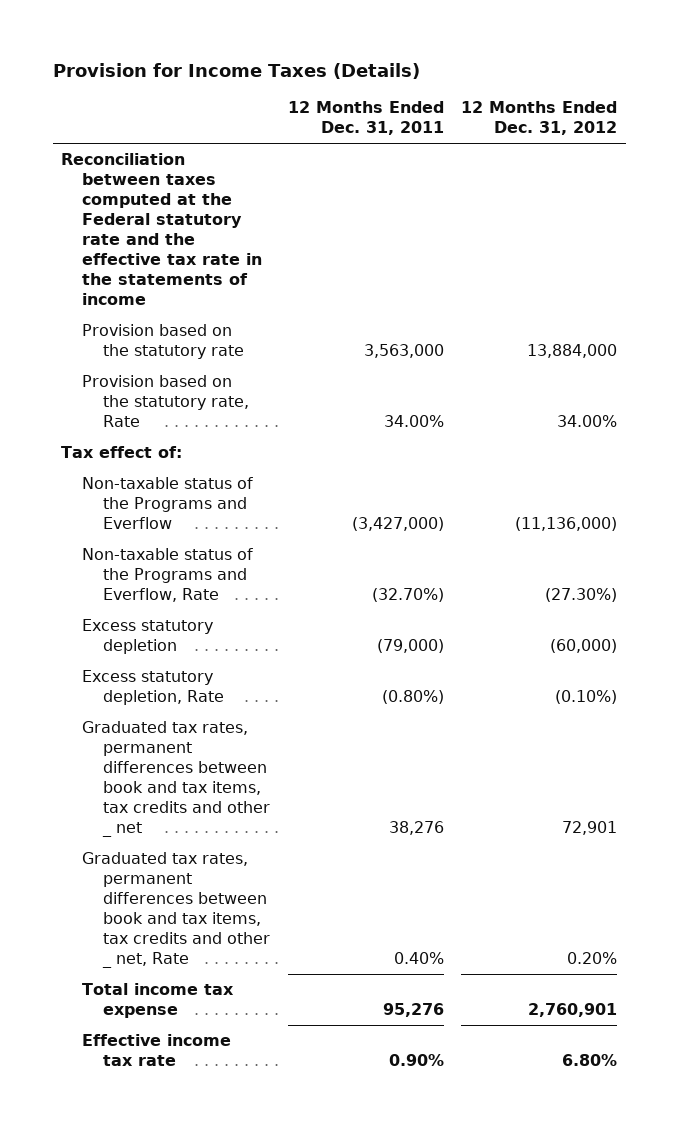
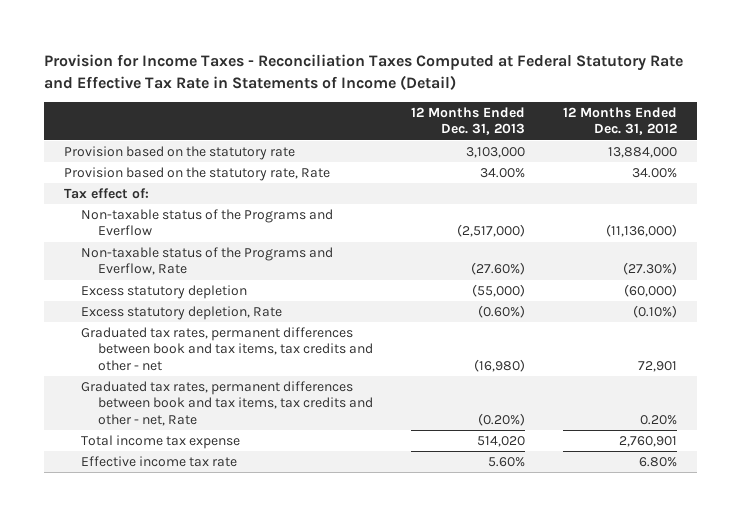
[52,62,420,79] Provision for Income Taxes (Details) -> [44,54,684,90] Provision for Income Taxes - Reconciliation Taxes Computed at Federal Statutory Rate and Effective Tax Rate in Statements of Income (Detail)
[287,101,444,136] 12 Months Ended Dec. 31, 2011 -> none
none -> [411,106,526,136] 12 Months Ended Dec. 31, 2013
[61,153,263,305] Reconciliation between taxes computed at the Federal statutory rate and the effective tax rate in the statements of income -> none
[82,721,271,837] Graduated tax rates, permanent differences between book and tax items, tax credits and other _ net -> [80,327,374,371] Graduated tax rates, permanent differences between book and tax items, tax credits and other - net
[82,852,271,968] Graduated tax rates, permanent differences between book and tax items, tax credits and other _ net, Rate -> [80,381,374,426] Graduated tax rates, permanent differences between book and tax items, tax credits and other - net, Rate

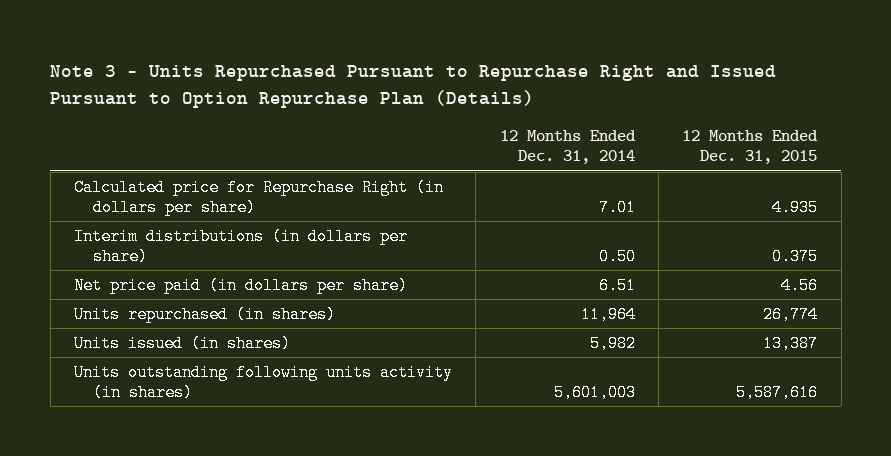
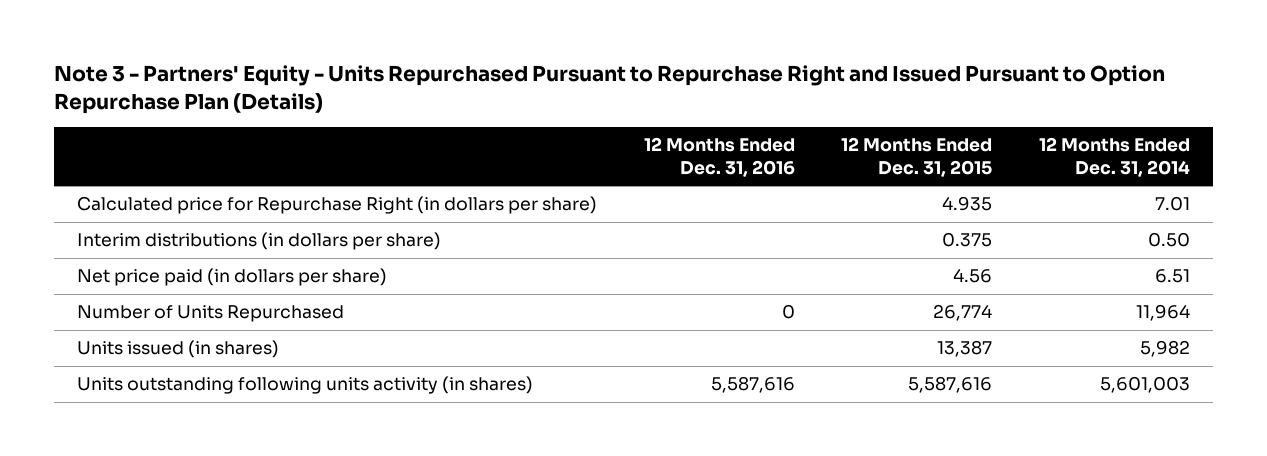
[50,65,777,109] Note 3 - Units Repurchased Pursuant to Repurchase Right and Issued Pursuant to Option Repurchase Plan (Details) -> [53,65,1165,114] Note 3 - Partners' Equity - Units Repurchased Pursuant to Repurchase Right and Issued Pursuant to Option Repurchase Plan (Details)
none -> [643,137,795,177] 12 Months Ended Dec. 31, 2016
[74,305,337,323] Units repurchased (in shares) -> [77,305,345,323] Number of Units Repurchased

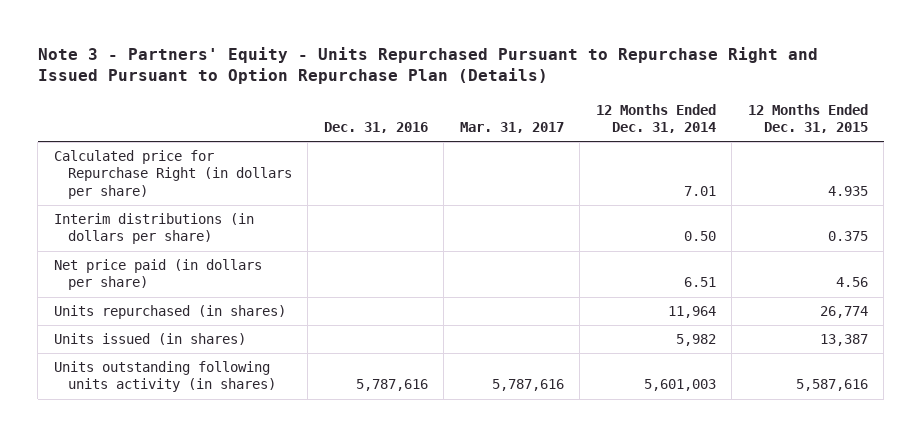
[643,137,795,177] 12 Months Ended Dec. 31, 2016 -> none
none -> [323,122,428,134] Dec. 31, 2016
none -> [459,122,564,134] Mar. 31, 2017
[77,305,345,323] Number of Units Repurchased -> [53,305,286,320] Units repurchased (in shares)

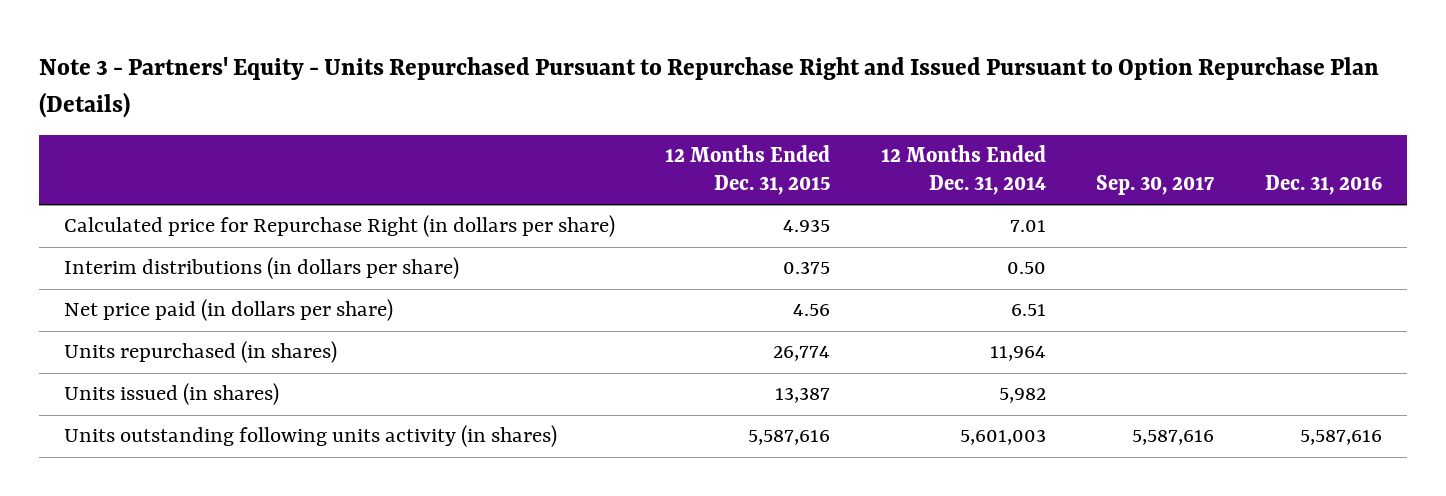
[459,122,564,134] Mar. 31, 2017 -> none
none -> [1096,175,1215,196] Sep. 30, 2017
[355,379,428,392] 5,787,616 -> [1299,430,1382,446] 5,587,616

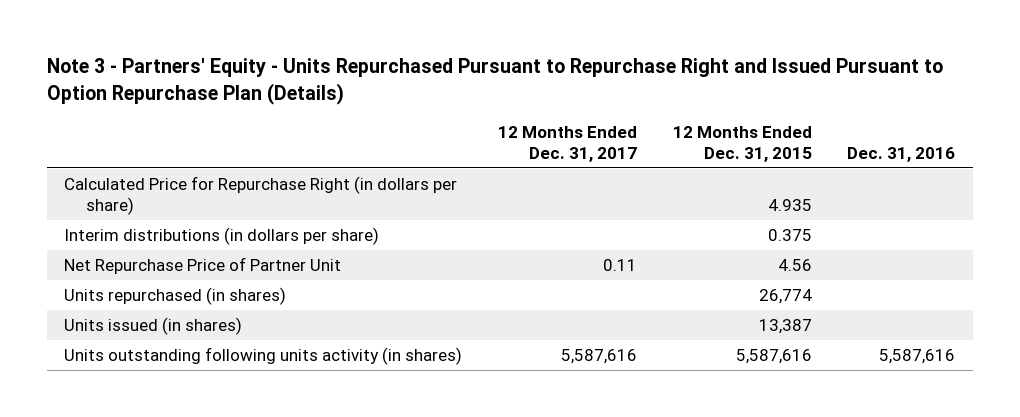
[880,145,1046,196] 12 Months Ended Dec. 31, 2014 -> none
[1096,175,1215,196] Sep. 30, 2017 -> none
none -> [497,125,637,162] 12 Months Ended Dec. 31, 2017
[63,215,615,238] Calculated price for Repurchase Right (in dollars per share) -> [64,176,458,215] Calculated Price for Repurchase Right (in dollars per share)
[63,299,393,322] Net price paid (in dollars per share) -> [64,257,342,275] Net Repurchase Price of Partner Unit

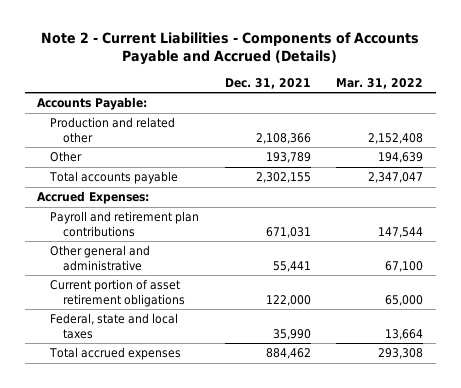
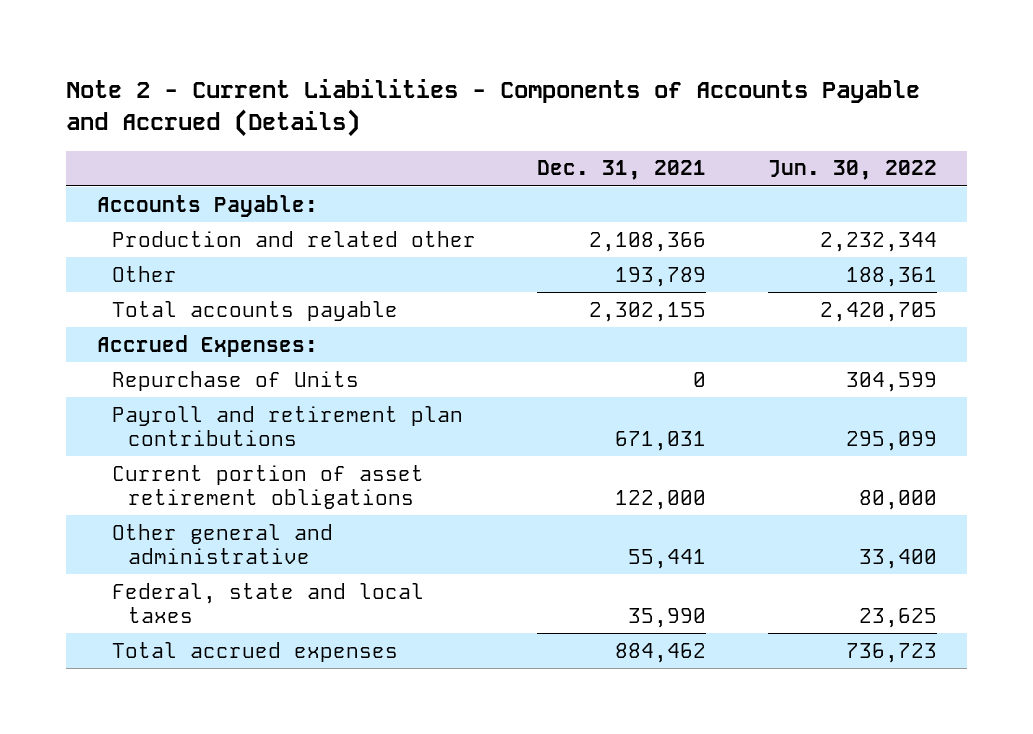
[336,77,424,89] Mar. 31, 2022 -> none
none -> [767,160,937,181] Jun. 30, 2022
none -> [112,370,360,391] Repurchase of Units
[50,245,151,271] Other general and administrative -> [112,523,334,564] Other general and administrative

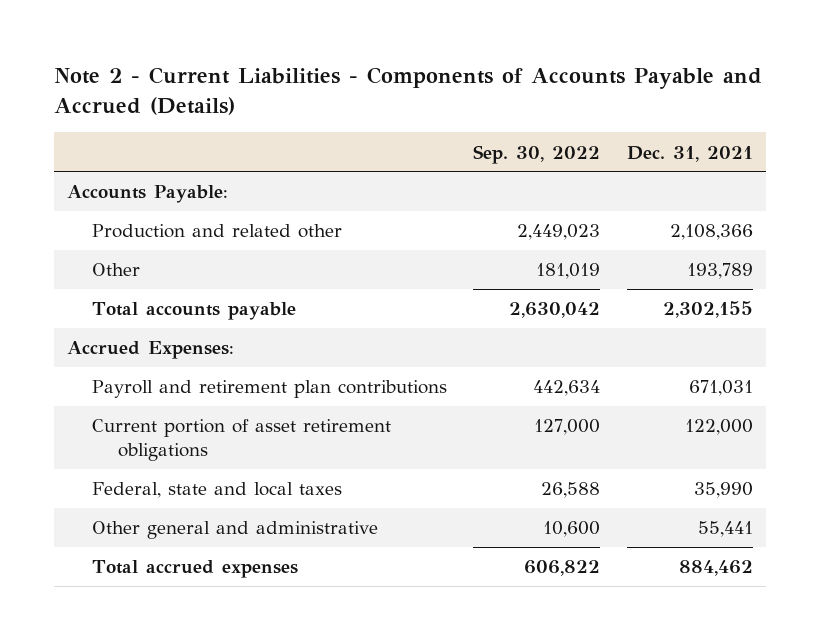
[767,160,937,181] Jun. 30, 2022 -> none
none -> [473,144,601,164] Sep. 30, 2022
[112,370,360,391] Repurchase of Units -> none
[112,523,334,564] Other general and administrative -> [92,521,379,540] Other general and administrative

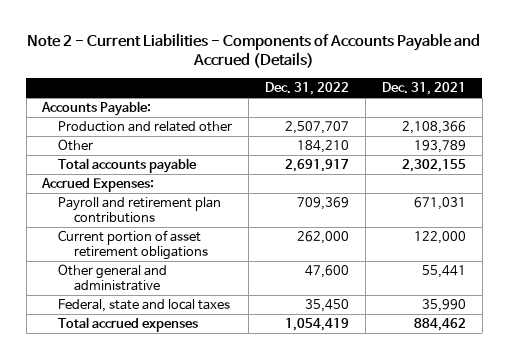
[473,144,601,164] Sep. 30, 2022 -> none
none -> [265,81,350,95] Dec. 31, 2022
[92,482,343,499] Federal, state and local taxes -> [58,299,231,313] Federal, state and local taxes

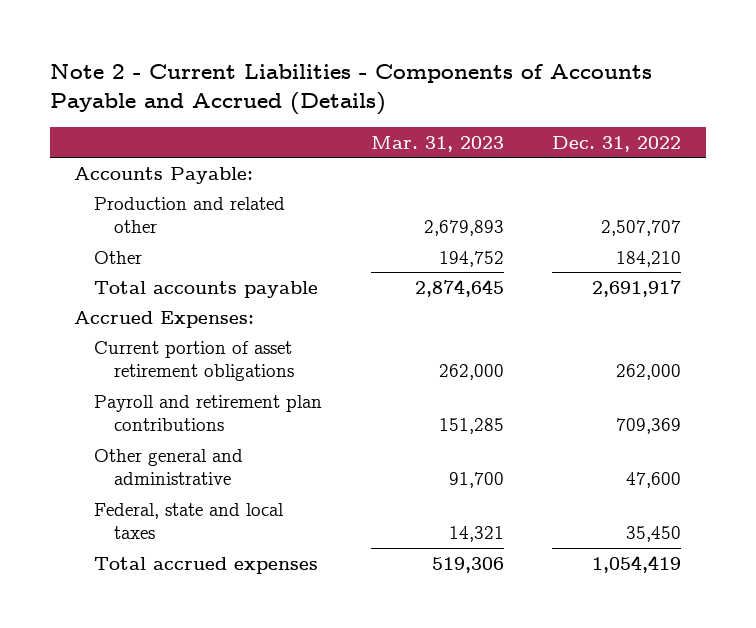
[381,81,466,95] Dec. 31, 2021 -> none
none -> [370,135,504,152] Mar. 31, 2023
[58,197,222,224] Payroll and retirement plan contributions -> [93,394,322,432] Payroll and retirement plan contributions

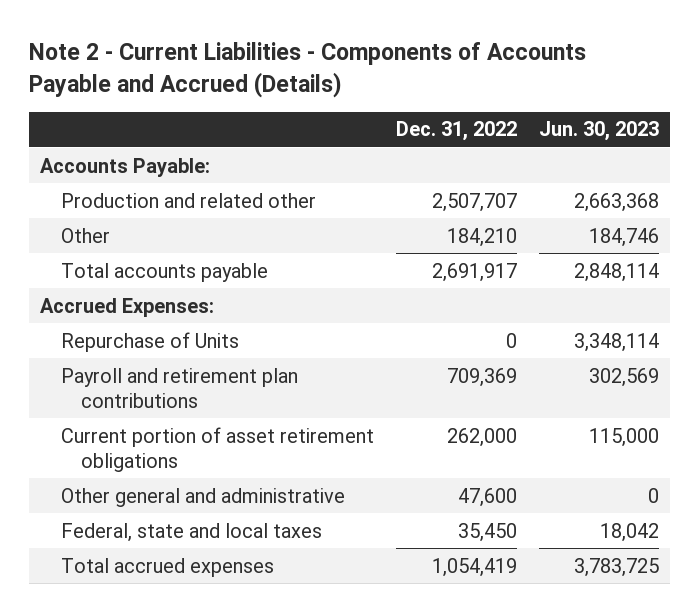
[370,135,504,152] Mar. 31, 2023 -> none
none -> [538,121,659,142] Jun. 30, 2023
none -> [60,331,239,352] Repurchase of Units
[93,340,294,382] Current portion of asset retirement obligations -> [60,426,374,473] Current portion of asset retirement obligations

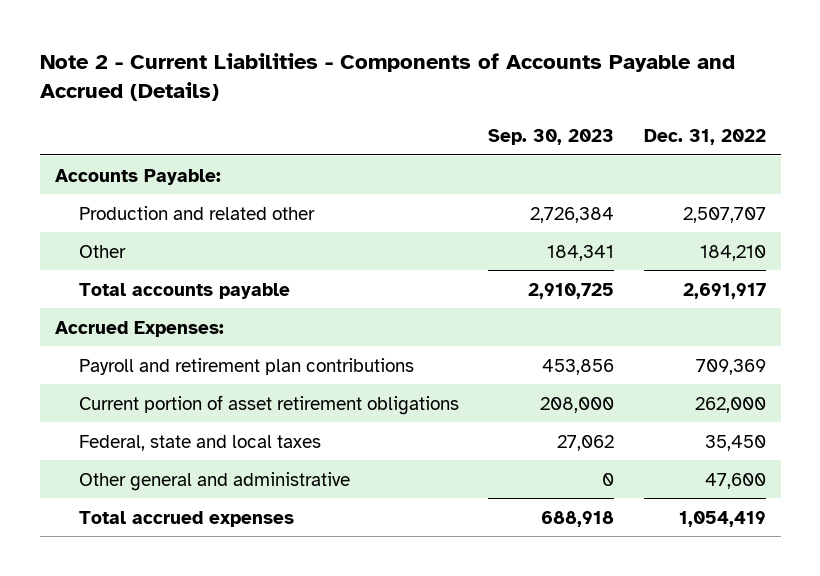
[538,121,659,142] Jun. 30, 2023 -> none
none -> [488,129,615,146] Sep. 30, 2023
[60,331,239,352] Repurchase of Units -> none
[60,487,345,507] Other general and administrative -> [78,471,350,491] Other general and administrative

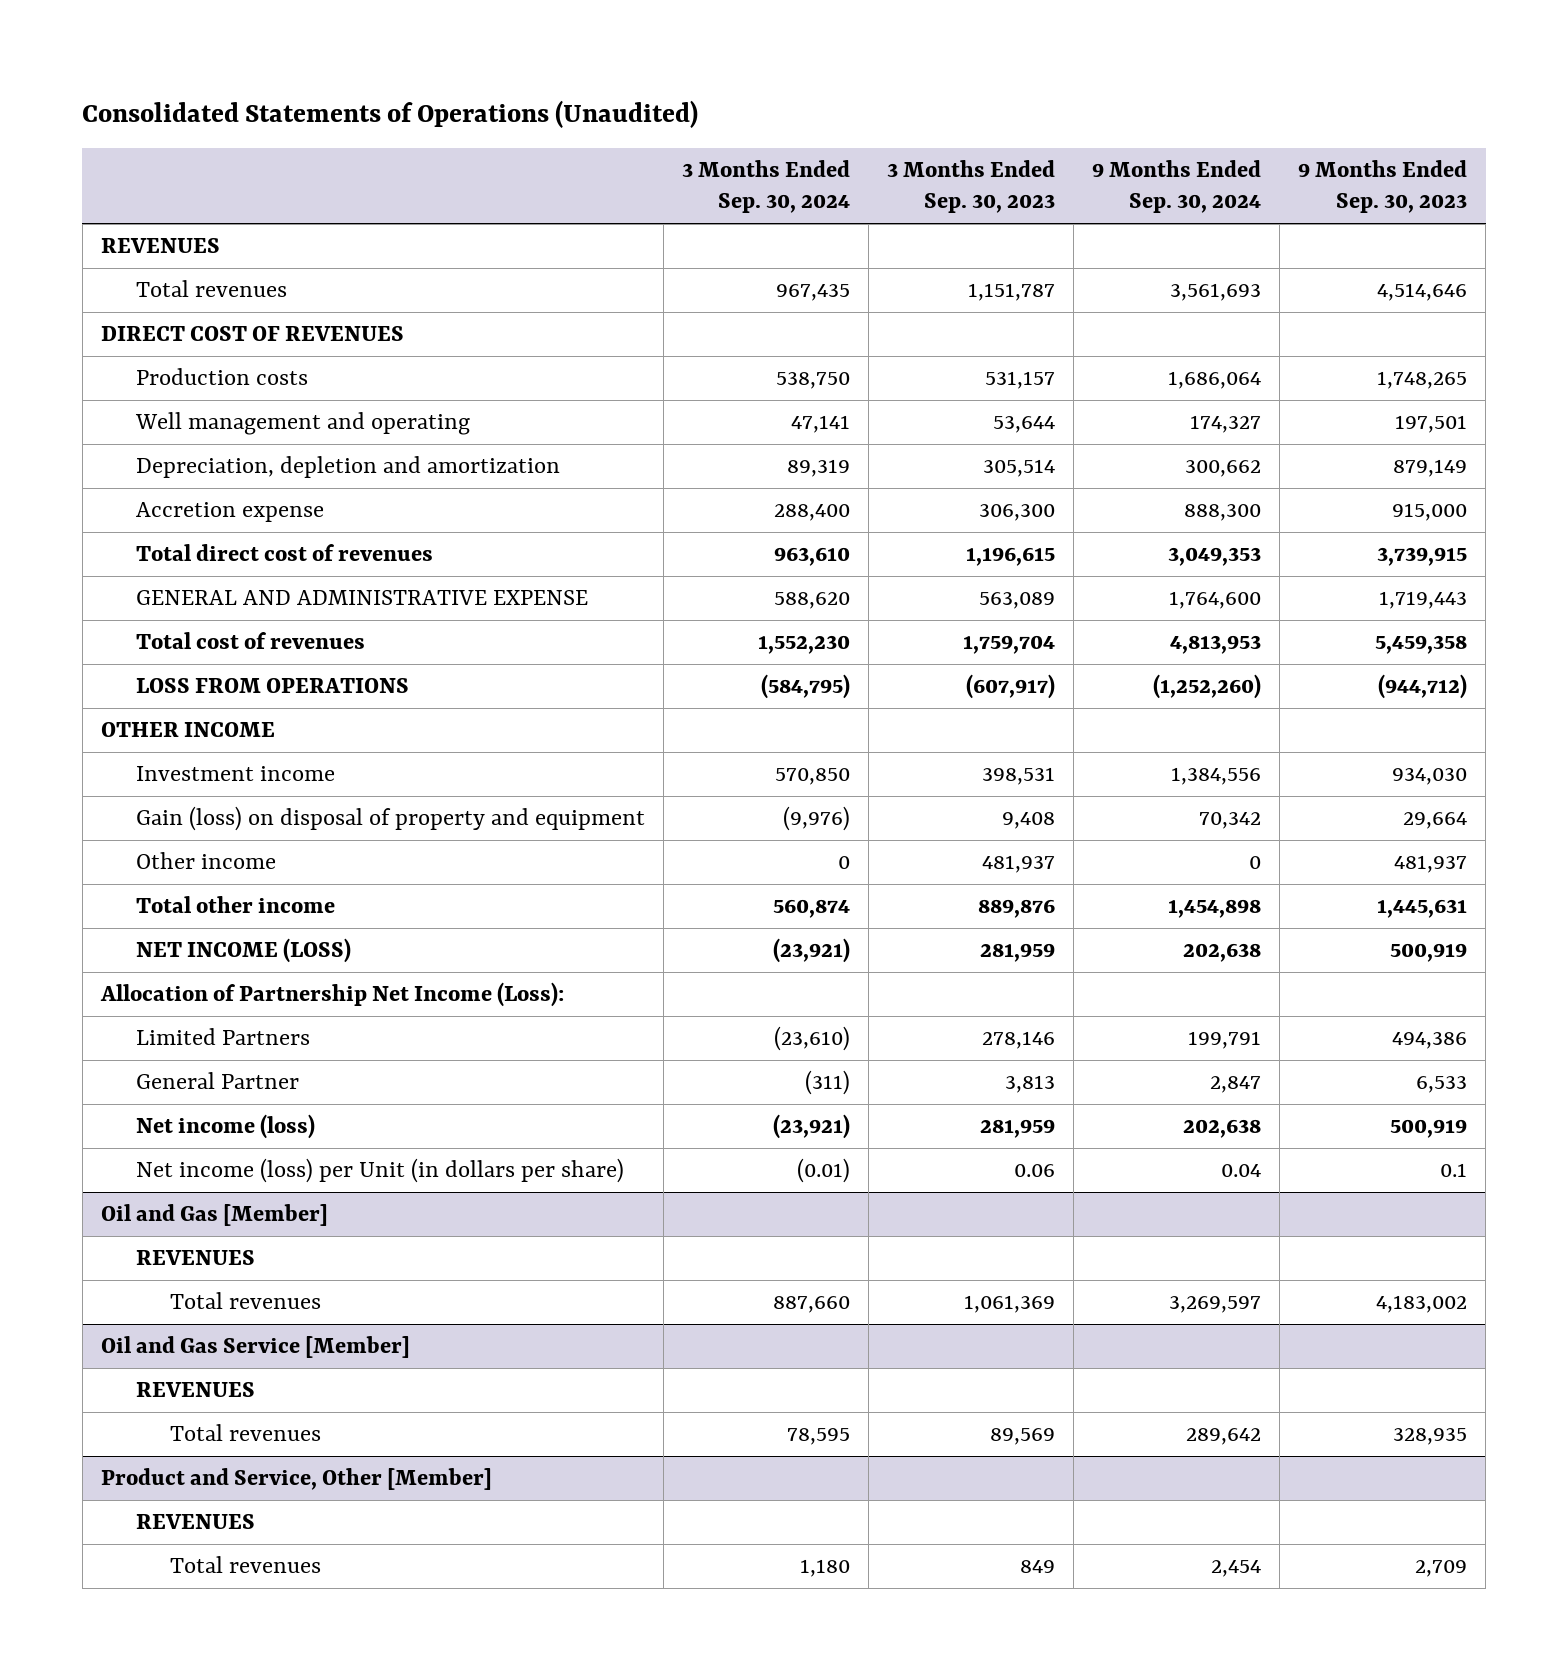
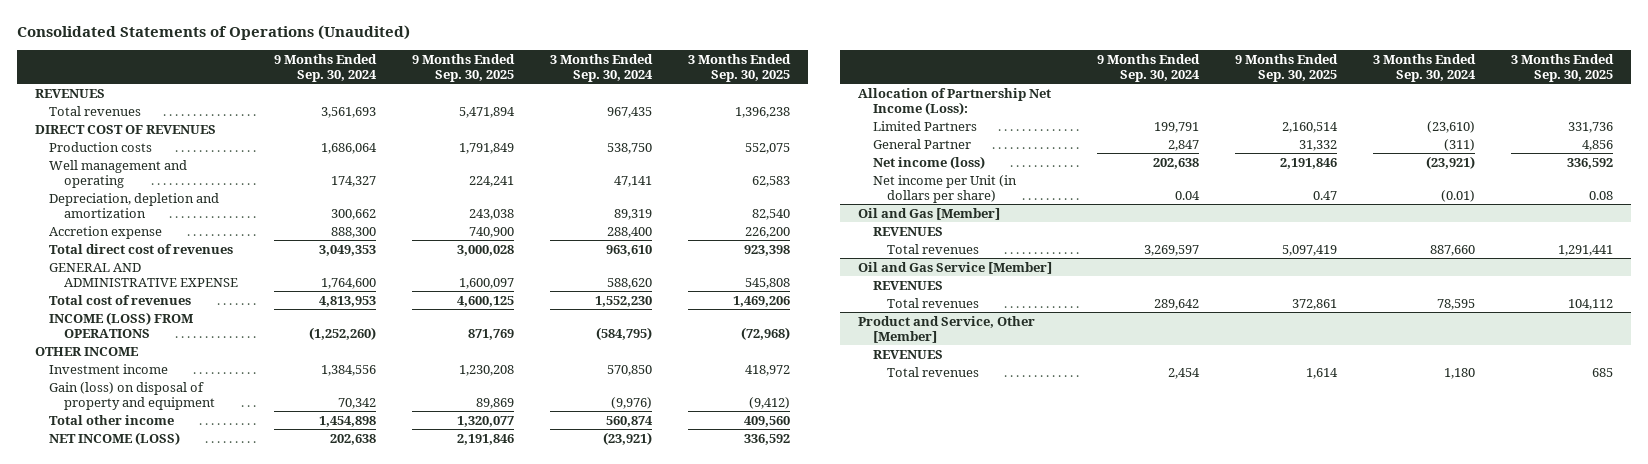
[886,160,1055,214] 3 Months Ended Sep. 30, 2023 -> none
[1298,160,1468,214] 9 Months Ended Sep. 30, 2023 -> none
none -> [411,53,515,82] 9 Months Ended Sep. 30, 2025
none -> [687,53,791,82] 3 Months Ended Sep. 30, 2025
[135,678,409,694] LOSS FROM OPERATIONS -> [49,311,195,338] INCOME (LOSS) FROM OPERATIONS
[135,852,276,870] Other income -> none
[135,1158,624,1184] Net income (loss) per Unit (in dollars per share) -> [872,174,1017,203] Net income per Unit (in dollars per share)

